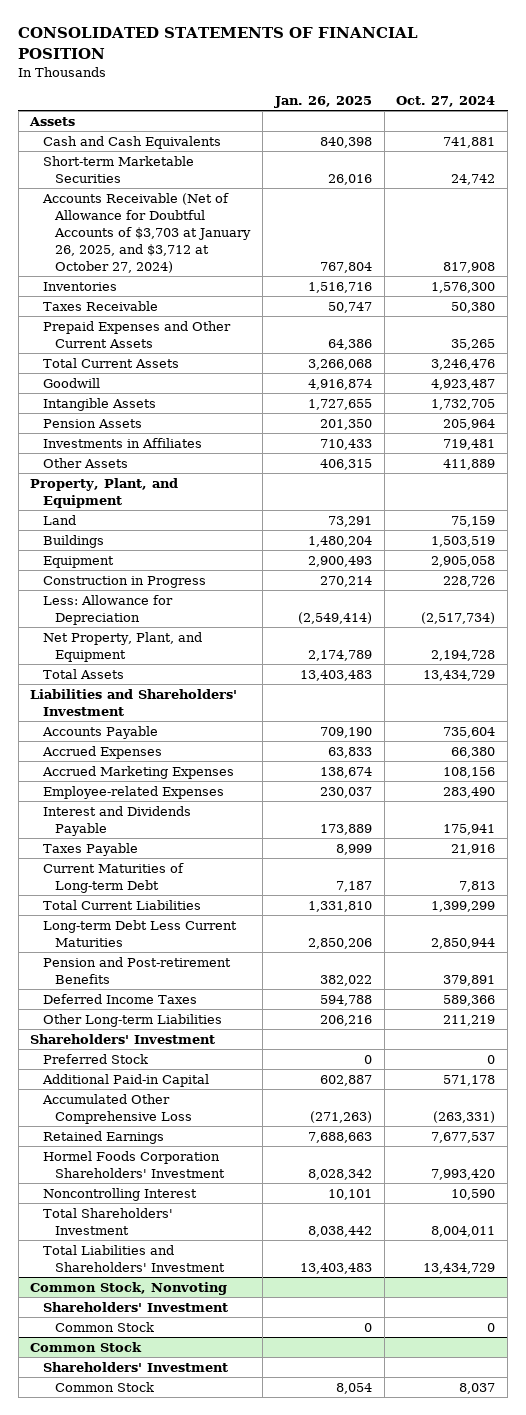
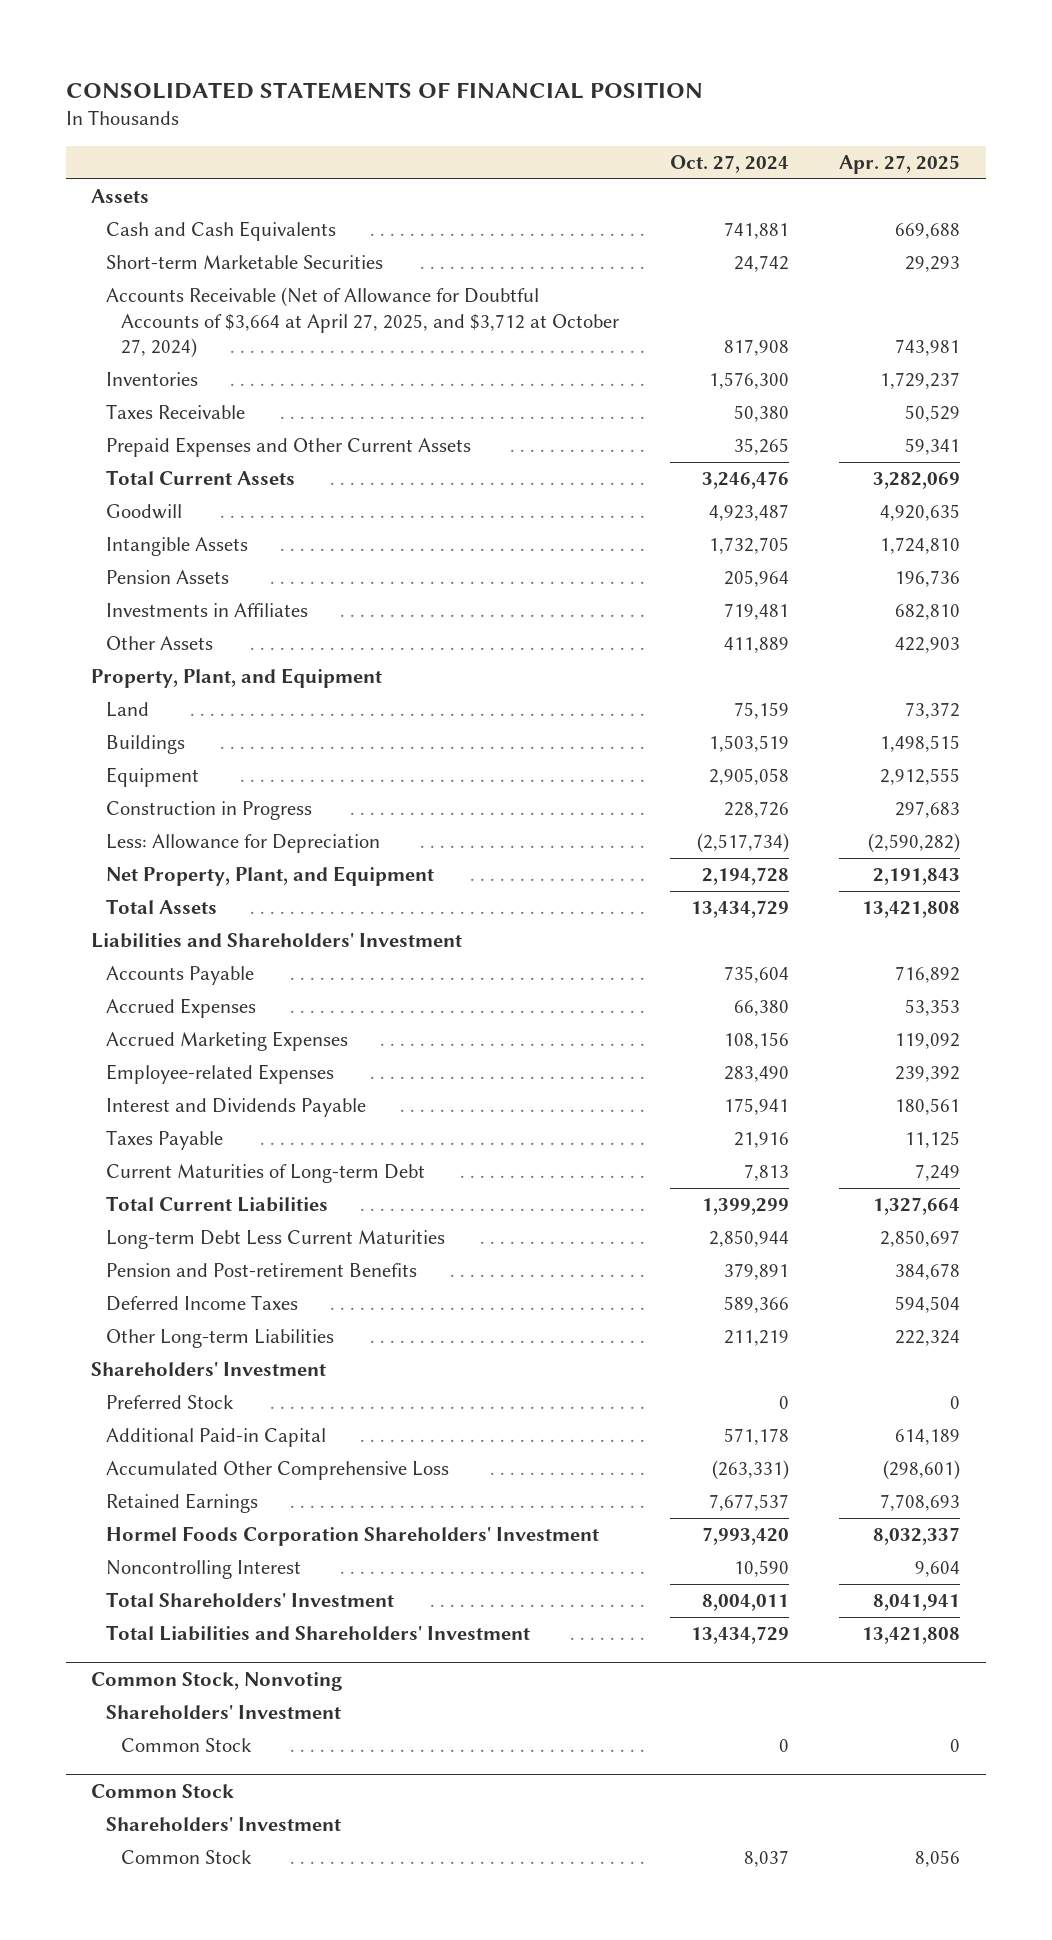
[273,95,372,108] Jan. 26, 2025 -> none
none -> [839,155,961,175] Apr. 27, 2025
[41,193,252,273] Accounts Receivable (Net of Allowance for Doubtful Accounts of $3,703 at January 26, 2025, and $3,712 at October 27, 2024) -> [106,287,620,358] Accounts Receivable (Net of Allowance for Doubtful Accounts of $3,664 at April 27, 2025, and $3,712 at October 27, 2024)

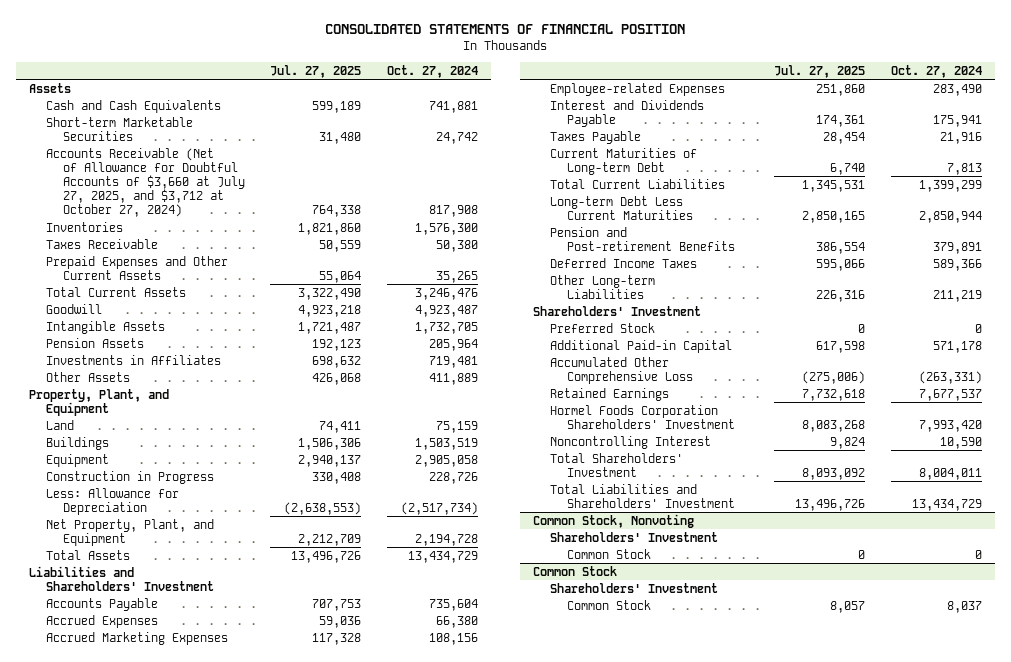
[839,155,961,175] Apr. 27, 2025 -> none
none -> [270,64,362,78] Jul. 27, 2025
[106,287,620,358] Accounts Receivable (Net of Allowance for Doubtful Accounts of $3,664 at April 27, 2025, and $3,712 at October 27, 2024) -> [45,147,245,217] Accounts Receivable (Net of Allowance for Doubtful Accounts of $3,660 at July 27, 2025, and $3,712 at October 27, 2024)

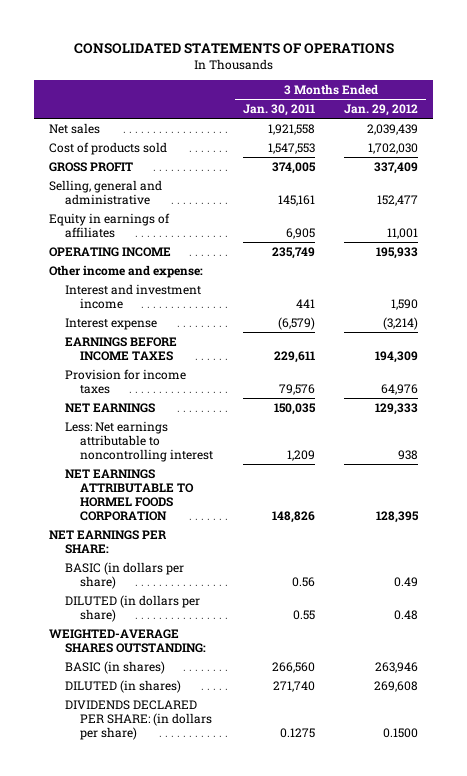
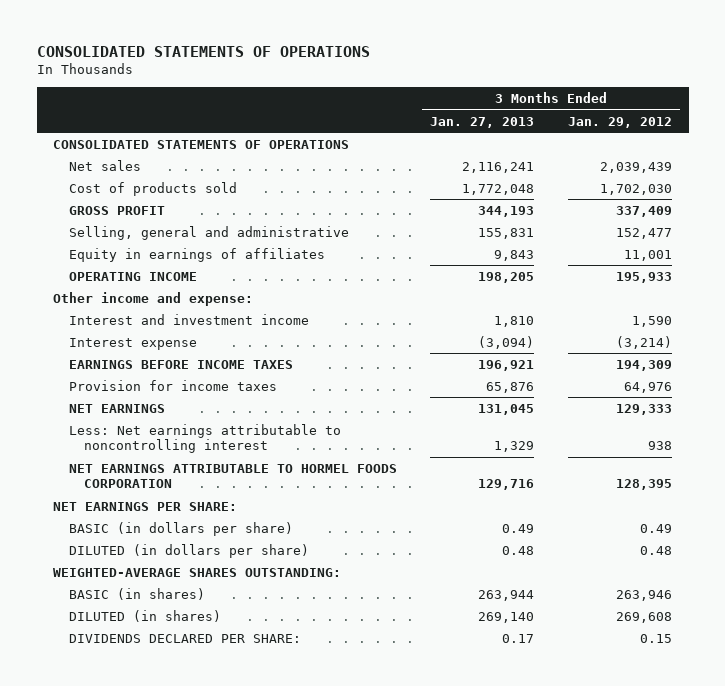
[242,103,315,116] Jan. 30, 2011 -> none
none -> [430,116,535,128] Jan. 27, 2013
none -> [53,139,350,149] CONSOLIDATED STATEMENTS OF OPERATIONS
[64,699,213,740] DIVIDENDS DECLARED PER SHARE: (in dollars per share) -> [68,633,301,643] DIVIDENDS DECLARED PER SHARE:
[383,727,419,738] 0.1500 -> [639,633,672,643] 0.15

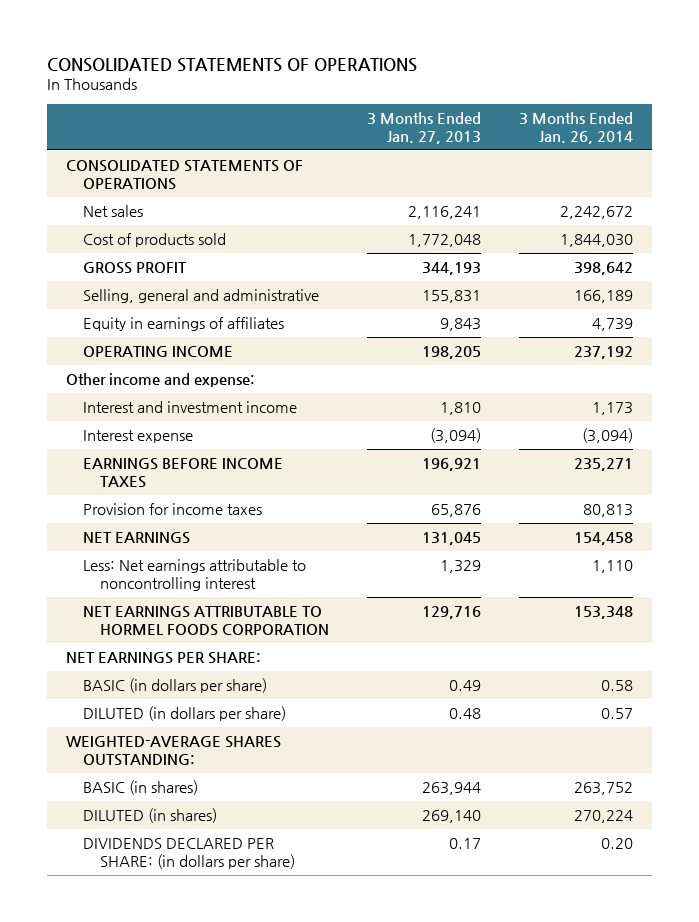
[567,116,672,128] Jan. 29, 2012 -> none
none -> [518,112,633,144] 3 Months Ended Jan. 26, 2014
[68,633,301,643] DIVIDENDS DECLARED PER SHARE: -> [83,838,296,869] DIVIDENDS DECLARED PER SHARE: (in dollars per share)

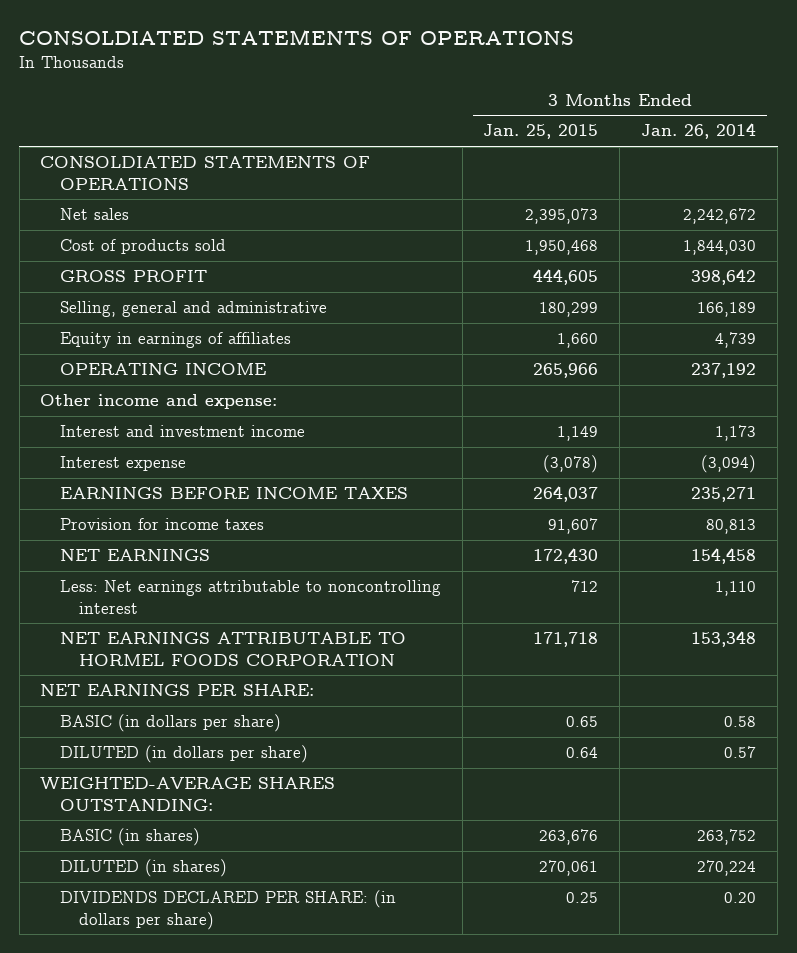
[47,57,418,72] CONSOLIDATED STATEMENTS OF OPERATIONS -> [19,29,575,46] CONSOLDIATED STATEMENTS OF OPERATIONS
[367,112,482,144] 3 Months Ended Jan. 27, 2013 -> none
none -> [483,124,599,140] Jan. 25, 2015
[65,160,303,190] CONSOLIDATED STATEMENTS OF OPERATIONS -> [40,156,371,190] CONSOLDIATED STATEMENTS OF OPERATIONS

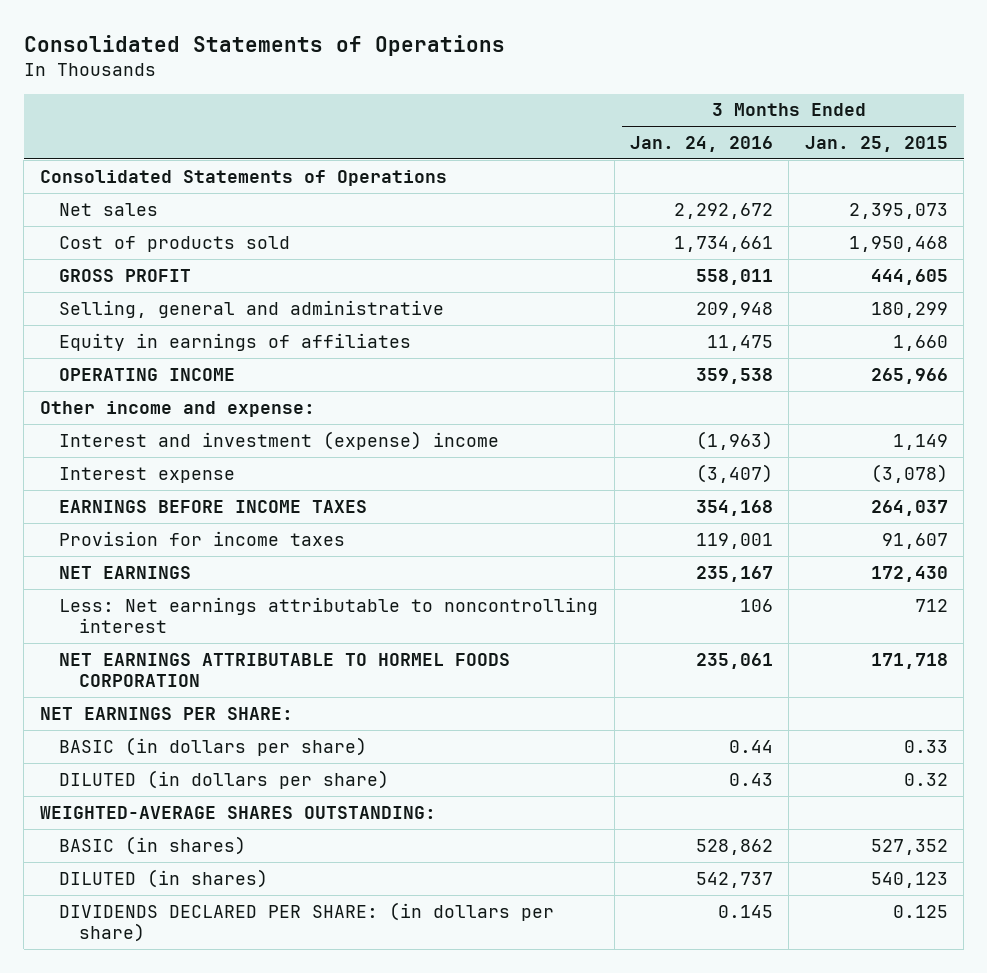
[19,29,575,46] CONSOLDIATED STATEMENTS OF OPERATIONS -> [23,34,505,56] Consolidated Statements of Operations
[641,123,757,140] Jan. 26, 2014 -> none
none -> [630,136,774,153] Jan. 24, 2016
[40,156,371,190] CONSOLDIATED STATEMENTS OF OPERATIONS -> [39,169,447,186] Consolidated Statements of Operations
[59,425,305,438] Interest and investment income -> [59,430,500,450] Interest and investment (expense) income
[566,716,599,728] 0.65 -> [903,739,948,753] 0.33
[566,747,599,759] 0.64 -> [903,772,948,786] 0.32
[539,829,599,846] 263,676 -> [870,838,948,855] 527,352
[539,860,599,877] 270,061 -> [870,871,948,888] 540,123
[566,892,599,904] 0.25 -> [892,904,948,918] 0.125

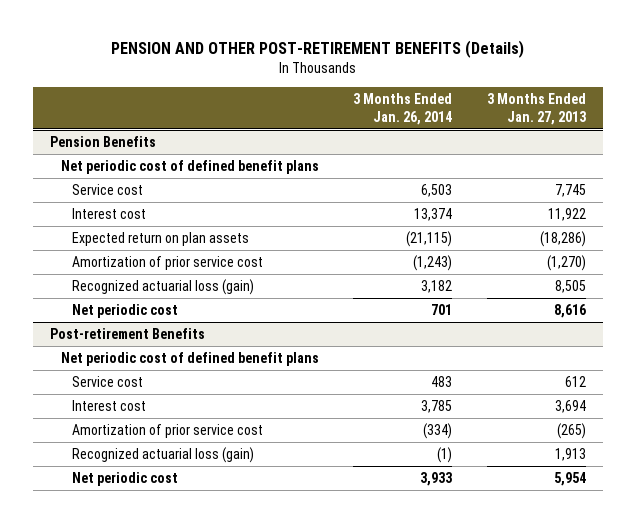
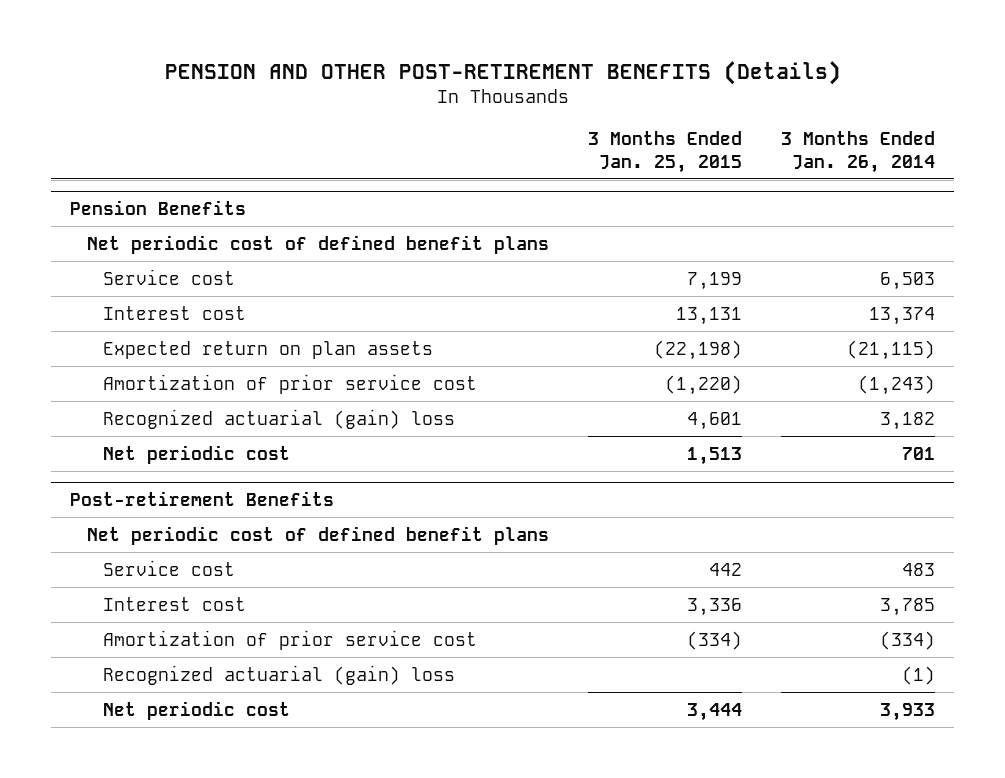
[486,92,586,125] 3 Months Ended Jan. 27, 2013 -> none
none -> [587,131,742,173] 3 Months Ended Jan. 25, 2015
[71,278,254,295] Recognized actuarial loss (gain) -> [103,408,456,429] Recognized actuarial (gain) loss
[71,446,254,463] Recognized actuarial loss (gain) -> [103,664,456,685] Recognized actuarial (gain) loss

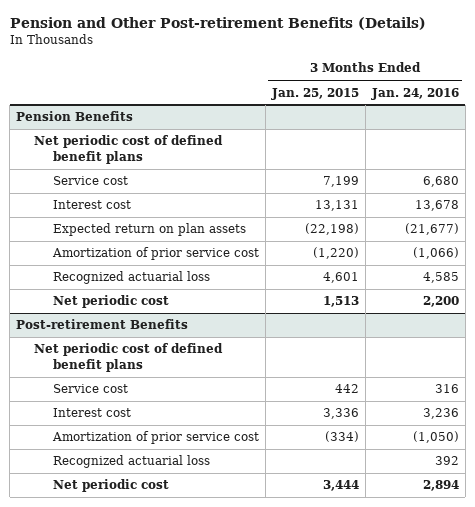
[164,60,841,85] PENSION AND OTHER POST-RETIREMENT BENEFITS (Details) -> [9,16,426,30] Pension and Other Post-retirement Benefits (Details)
[780,131,935,173] 3 Months Ended Jan. 26, 2014 -> none
none -> [370,87,459,100] Jan. 24, 2016
[103,408,456,429] Recognized actuarial (gain) loss -> [52,271,210,285] Recognized actuarial loss
[103,664,456,685] Recognized actuarial (gain) loss -> [52,455,210,469] Recognized actuarial loss

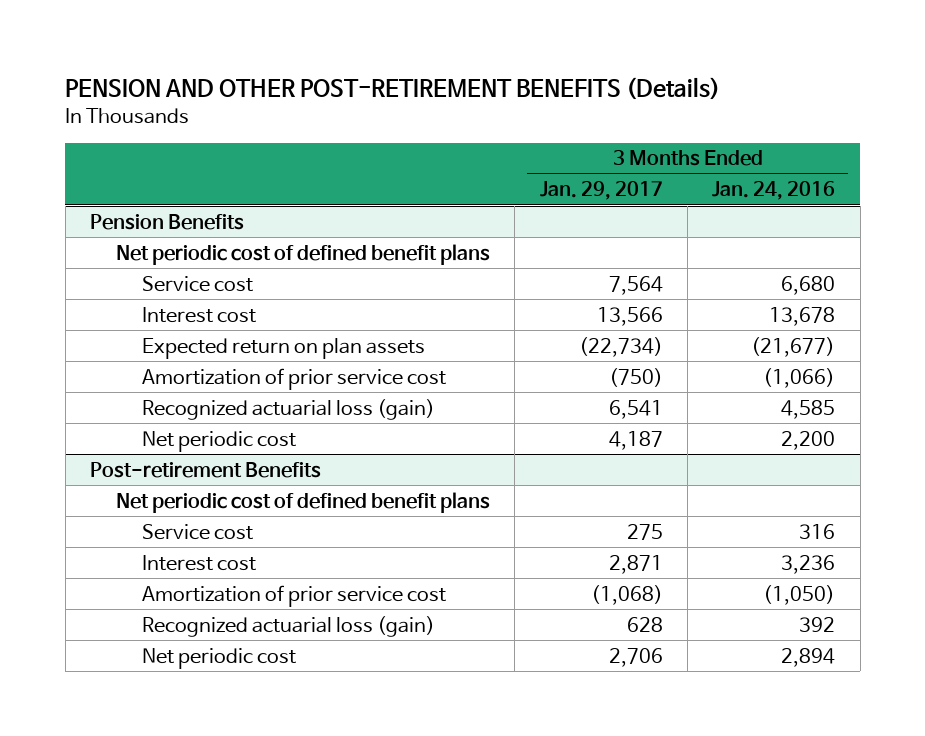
[9,16,426,30] Pension and Other Post-retirement Benefits (Details) -> [65,77,721,101] PENSION AND OTHER POST-RETIREMENT BENEFITS (Details)
[270,87,359,100] Jan. 25, 2015 -> none
none -> [539,181,663,201] Jan. 29, 2017
[52,271,210,285] Recognized actuarial loss -> [142,398,436,420] Recognized actuarial loss (gain)
[52,455,210,469] Recognized actuarial loss -> [142,615,436,637] Recognized actuarial loss (gain)

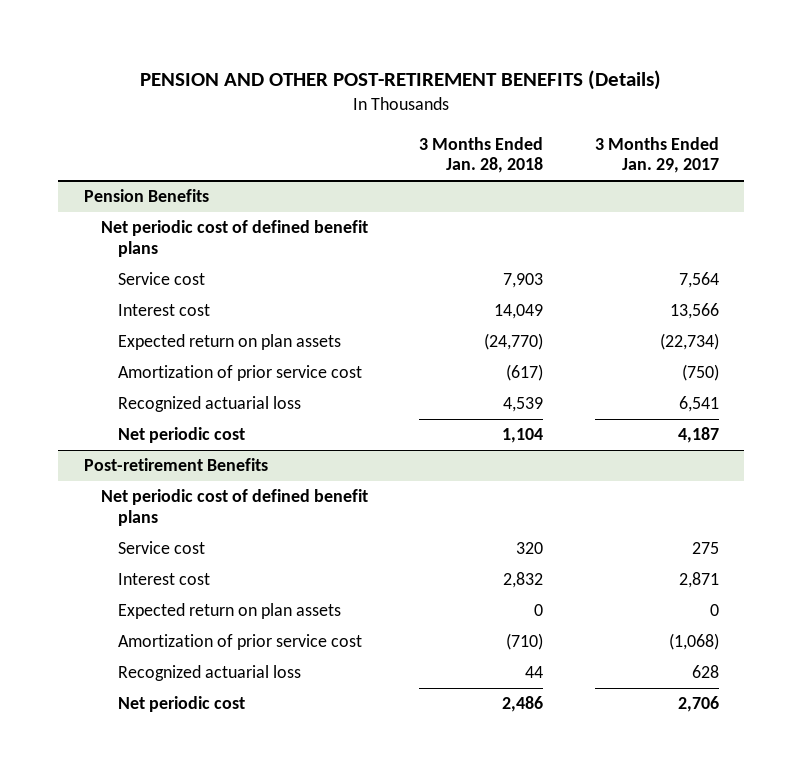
[712,181,836,201] Jan. 24, 2016 -> none
none -> [419,136,544,174] 3 Months Ended Jan. 28, 2018
[142,398,436,420] Recognized actuarial loss (gain) -> [117,396,301,413] Recognized actuarial loss
none -> [117,603,341,620] Expected return on plan assets
[142,615,436,637] Recognized actuarial loss (gain) -> [117,665,301,682] Recognized actuarial loss

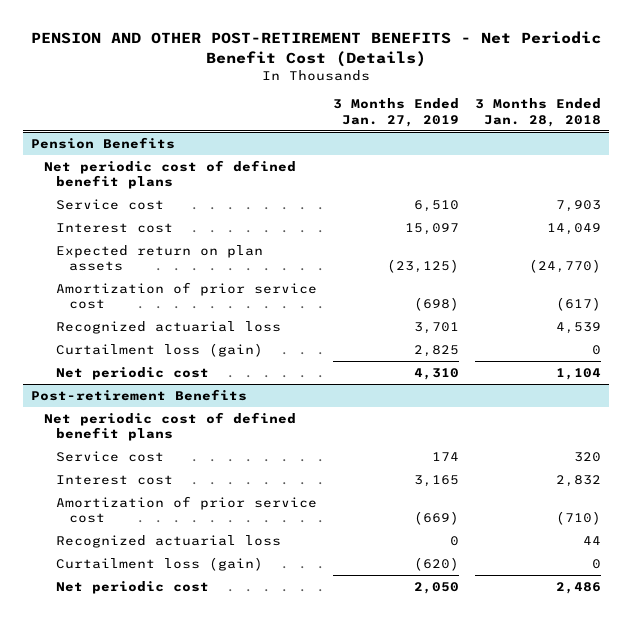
[140,70,662,91] PENSION AND OTHER POST-RETIREMENT BENEFITS (Details) -> [31,30,602,67] PENSION AND OTHER POST-RETIREMENT BENEFITS - Net Periodic Benefit Cost (Details)
[594,136,719,174] 3 Months Ended Jan. 29, 2017 -> none
none -> [333,98,460,127] 3 Months Ended Jan. 27, 2019
none -> [56,342,264,357] Curtailment loss (gain)
[117,603,341,620] Expected return on plan assets -> none
none -> [56,556,264,571] Curtailment loss (gain)

